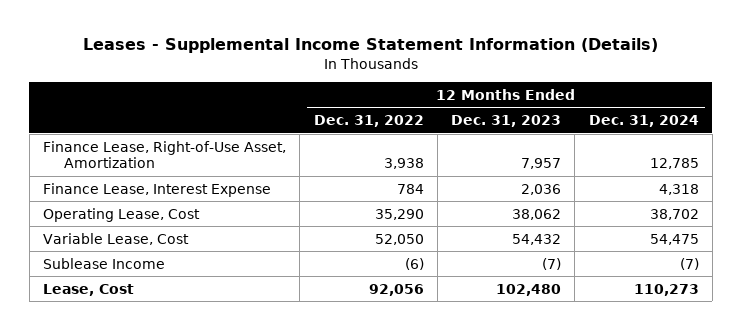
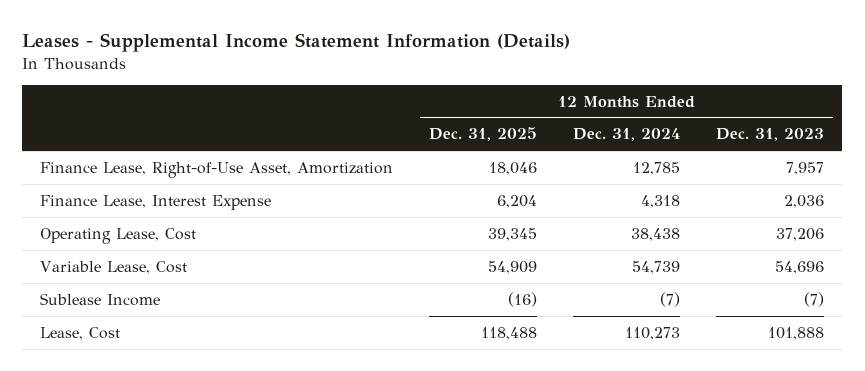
[313,115,424,128] Dec. 31, 2022 -> none
none -> [429,127,538,142] Dec. 31, 2025
[512,208,562,220] 38,062 -> [776,227,825,241] 37,206
[649,208,699,220] 38,702 -> [631,227,681,241] 38,438
[512,233,562,245] 54,432 -> [775,260,825,274] 54,696
[649,233,699,245] 54,475 -> [632,260,681,274] 54,739
[496,283,562,296] 102,480 -> [768,326,825,340] 101,888

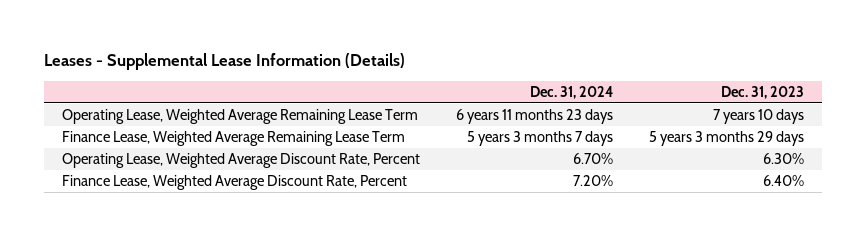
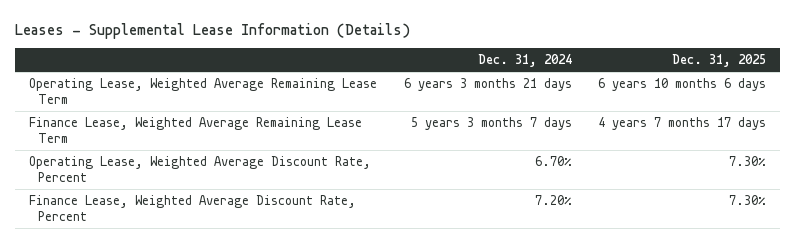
[720,85,804,99] Dec. 31, 2023 -> none
none -> [672,53,767,67] Dec. 31, 2025
[455,109,613,125] 6 years 11 months 23 days -> [403,77,572,91] 6 years 3 months 21 days

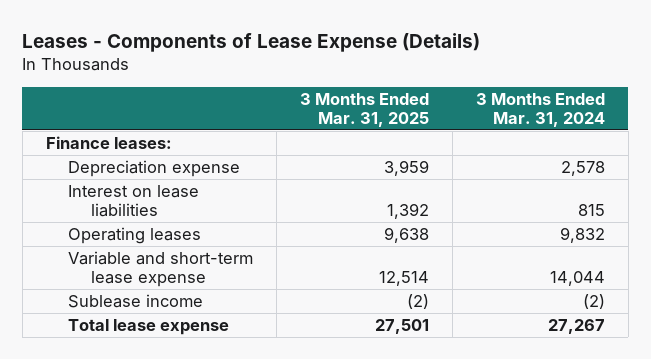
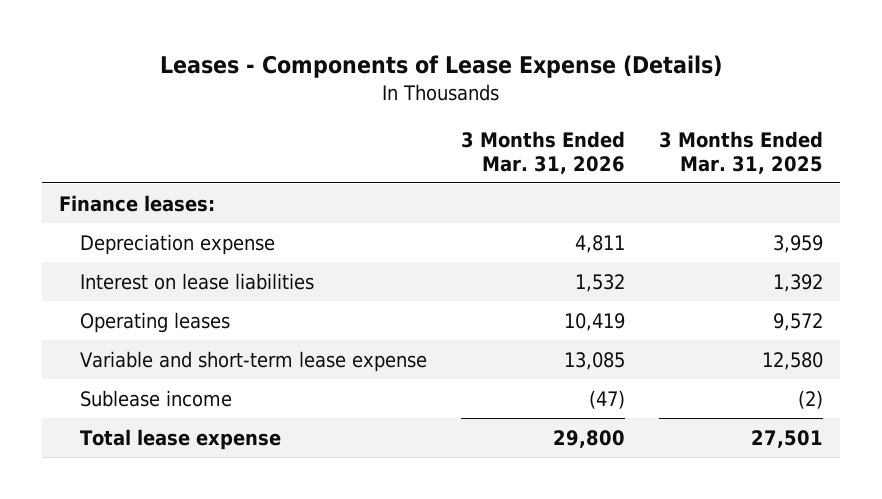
[475,92,605,127] 3 Months Ended Mar. 31, 2024 -> none
none -> [460,130,625,174] 3 Months Ended Mar. 31, 2026
[384,226,430,243] 9,638 -> [772,312,823,331] 9,572
[379,270,430,286] 12,514 -> [761,351,823,370] 12,580

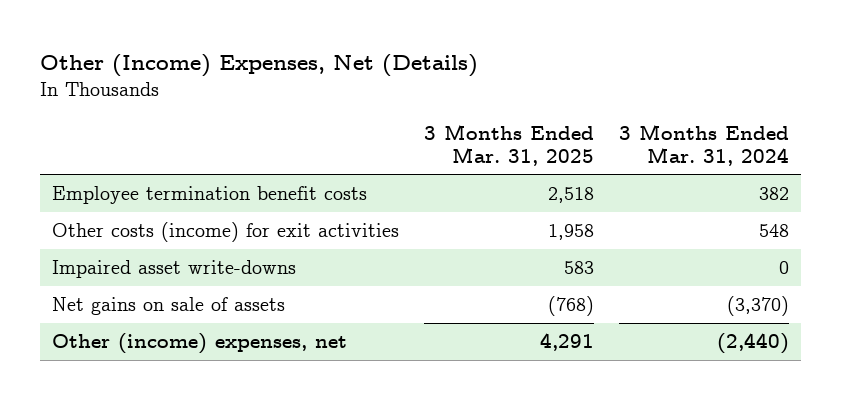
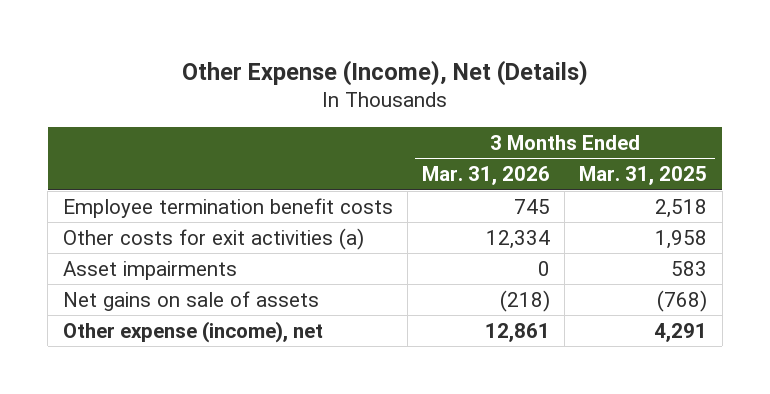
[39,53,478,77] Other (Income) Expenses, Net (Details) -> [182,59,589,86] Other Expense (Income), Net (Details)
[618,124,789,166] 3 Months Ended Mar. 31, 2024 -> none
none -> [422,166,551,186] Mar. 31, 2026
[52,222,400,243] Other costs (income) for exit activities -> [62,227,364,250] Other costs for exit activities (a)
[52,260,297,279] Impaired asset write-downs -> [62,260,237,280] Asset impairments
[52,333,348,355] Other (income) expenses, net -> [62,320,323,343] Other expense (income), net

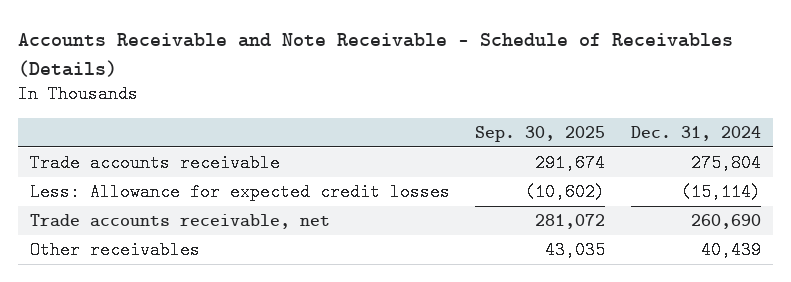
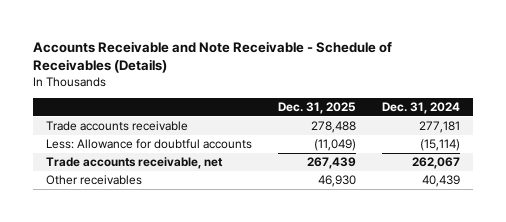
[475,125,606,142] Sep. 30, 2025 -> none
none -> [277,101,356,114] Dec. 31, 2025
[690,154,761,173] 275,804 -> [418,121,460,134] 277,181
[30,183,451,202] Less: Allowance for expected credit losses -> [46,139,253,150] Less: Allowance for doubtful accounts
[690,214,761,230] 260,690 -> [411,157,460,170] 262,067

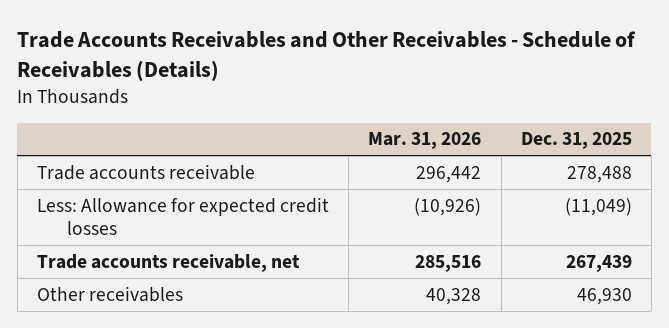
[33,40,393,73] Accounts Receivable and Note Receivable - Schedule of Receivables (Details) -> [17,31,637,82] Trade Accounts Receivables and Other Receivables - Schedule of Receivables (Details)
[381,101,460,114] Dec. 31, 2024 -> none
none -> [368,132,482,150] Mar. 31, 2026
[46,139,253,150] Less: Allowance for doubtful accounts -> [36,196,329,236] Less: Allowance for expected credit losses

